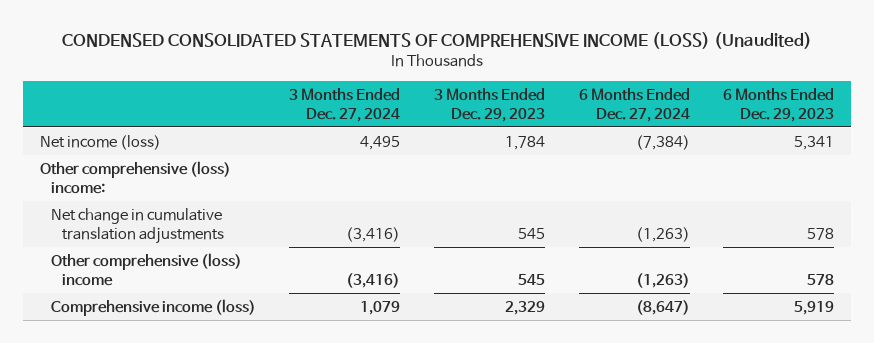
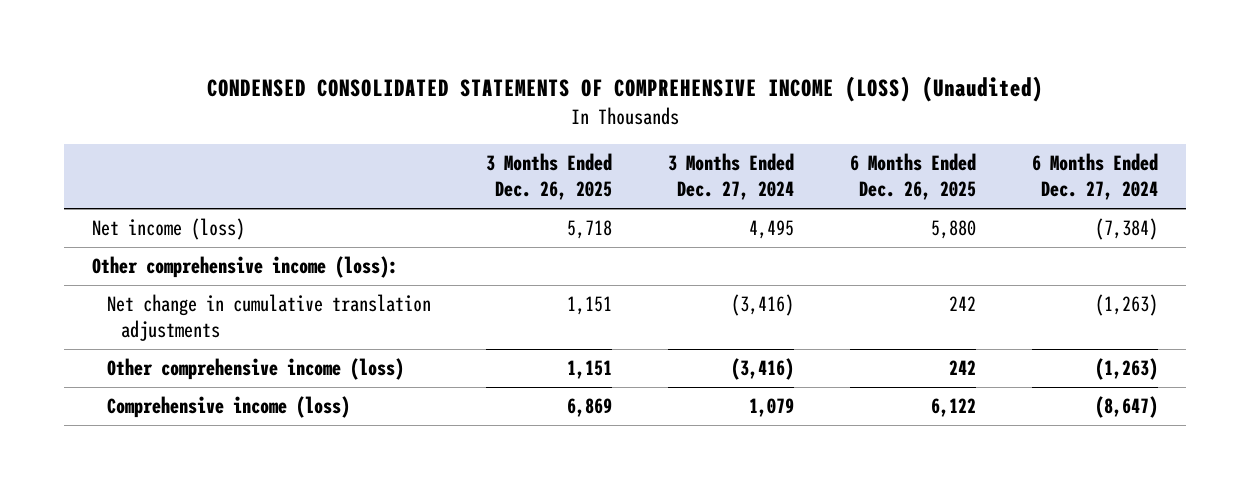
[434,87,546,122] 3 Months Ended Dec. 29, 2023 -> none
[723,87,835,122] 6 Months Ended Dec. 29, 2023 -> none
none -> [486,153,613,201] 3 Months Ended Dec. 26, 2025
none -> [850,153,977,201] 6 Months Ended Dec. 26, 2025
[39,160,231,194] Other comprehensive (loss) income: -> [92,256,399,279] Other comprehensive income (loss):
[50,252,242,286] Other comprehensive (loss) income -> [106,358,404,381] Other comprehensive income (loss)

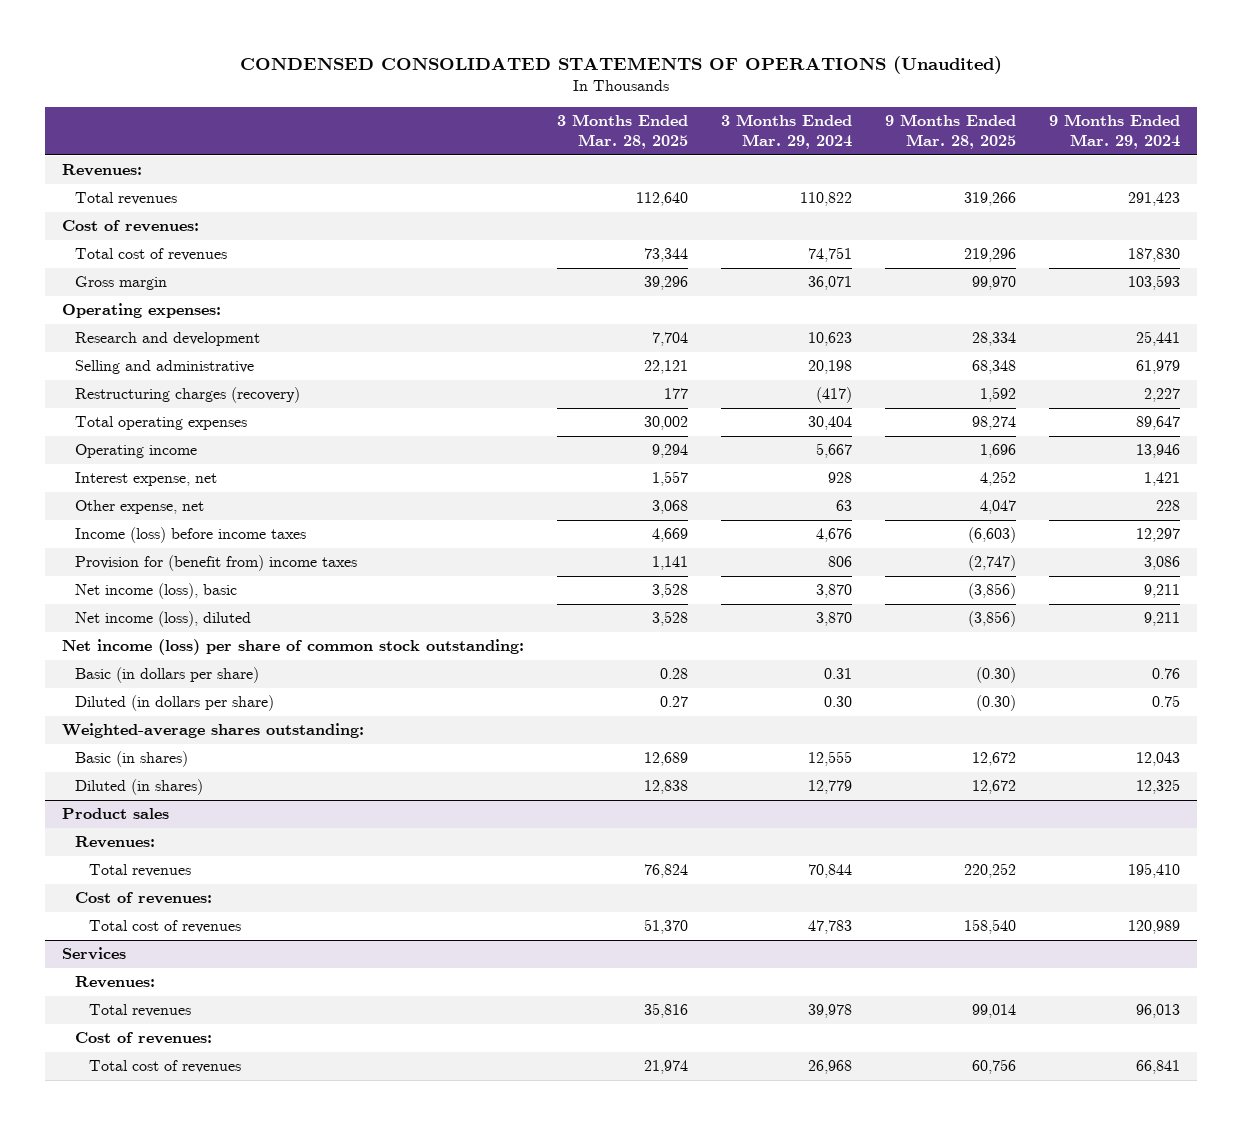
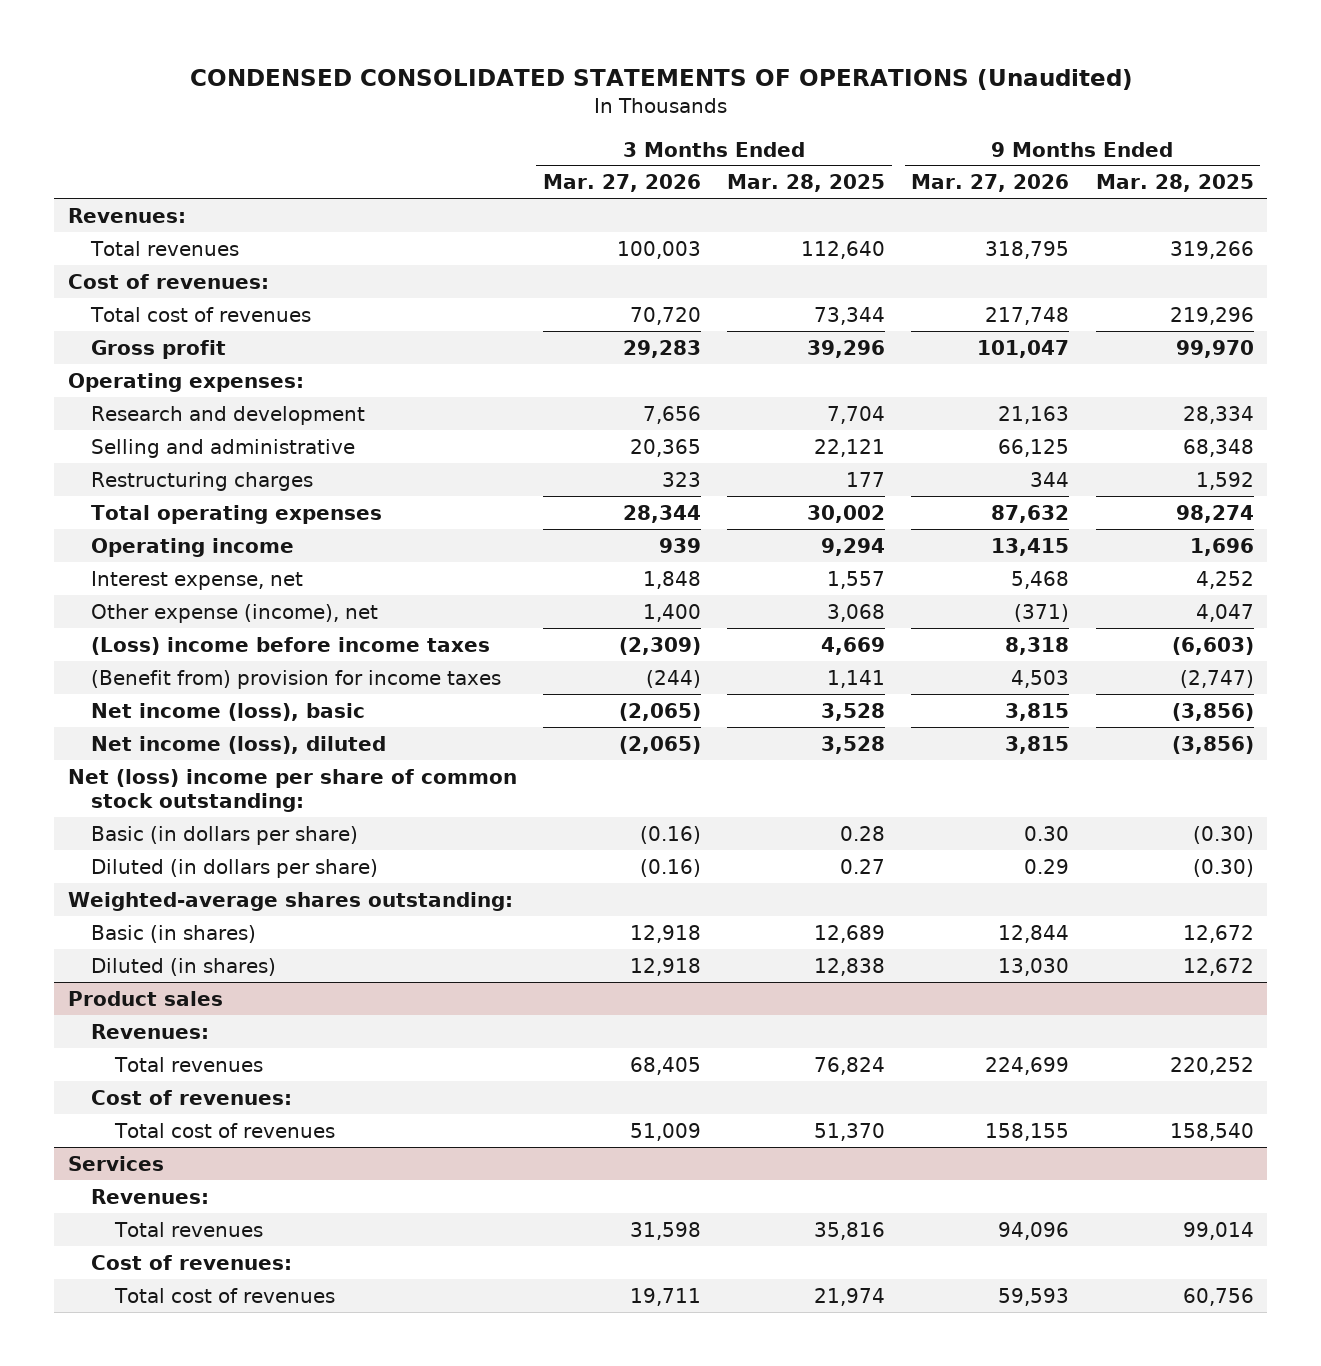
[721,114,853,150] 3 Months Ended Mar. 29, 2024 -> none
[1049,114,1181,150] 9 Months Ended Mar. 29, 2024 -> none
none -> [542,174,701,193] Mar. 27, 2026
none -> [911,174,1070,193] Mar. 27, 2026
[75,276,168,291] Gross margin -> [91,339,227,359] Gross profit
[75,387,301,404] Restructuring charges (recovery) -> [91,471,314,491] Restructuring charges
[75,500,205,515] Other expense, net -> [91,603,379,623] Other expense (income), net
[75,527,307,544] Income (loss) before income taxes -> [91,636,491,655] (Loss) income before income taxes
[75,555,358,572] Provision for (benefit from) income taxes -> [91,669,502,689] (Benefit from) provision for income taxes
[61,639,524,656] Net income (loss) per share of common stock outstanding: -> [67,768,517,813] Net (loss) income per share of common stock outstanding:

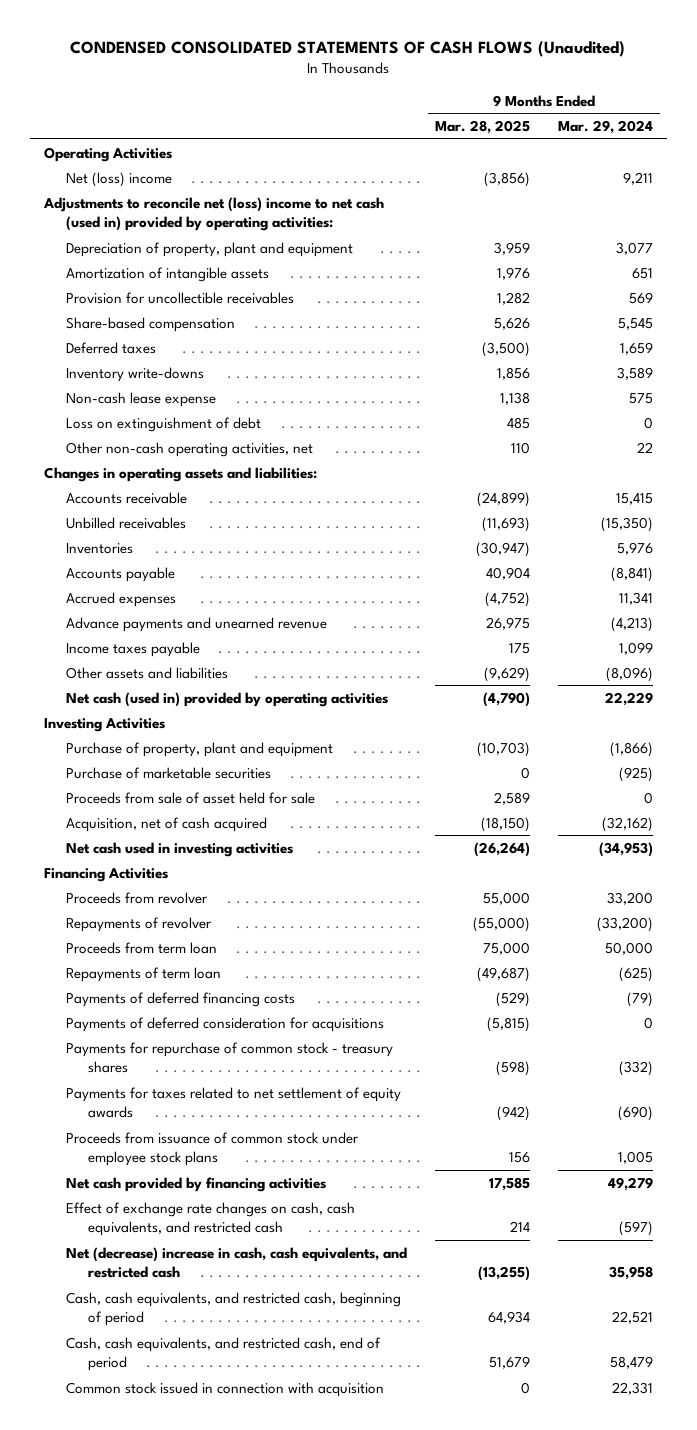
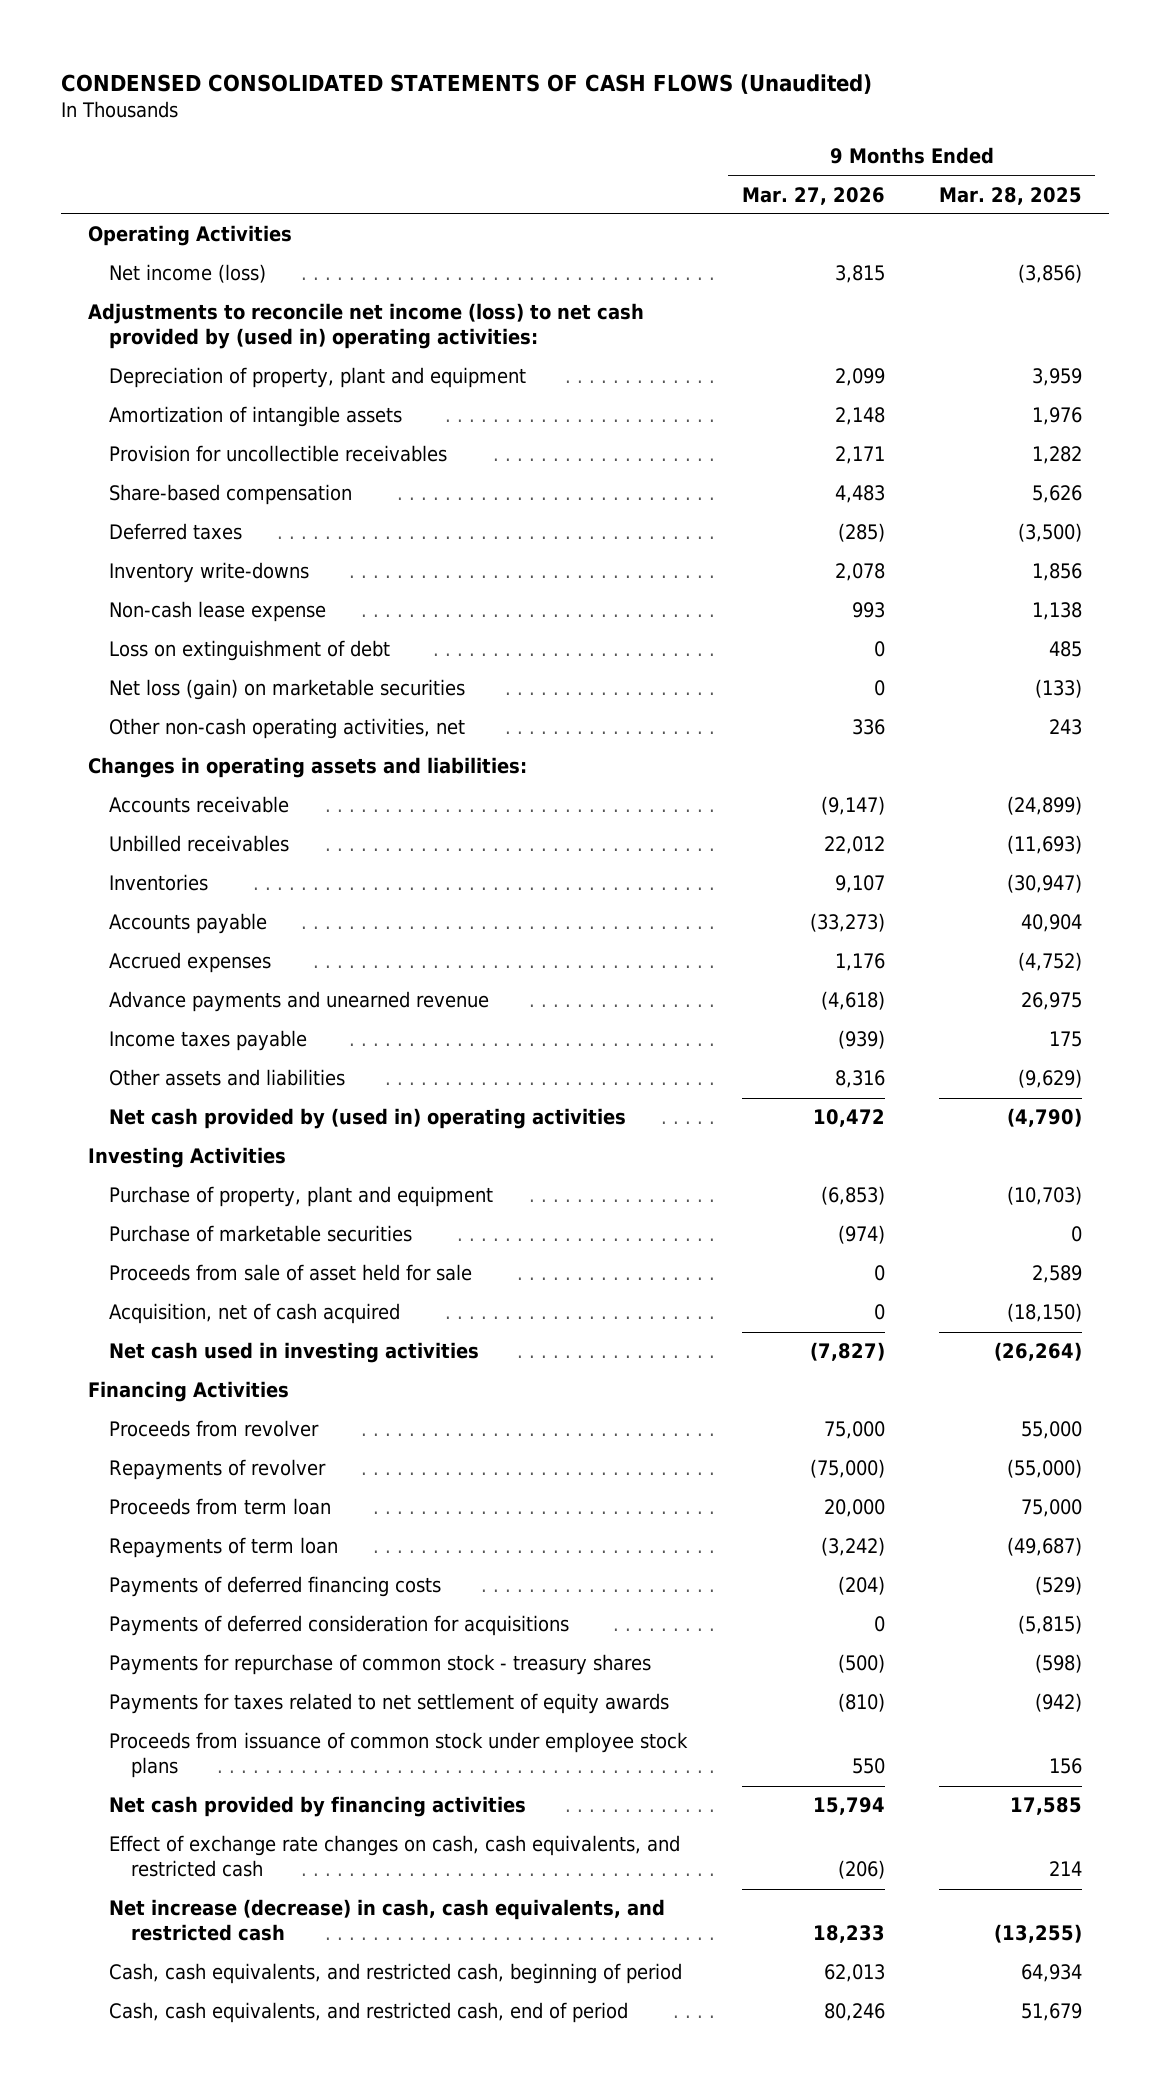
[558,119,654,134] Mar. 29, 2024 -> none
none -> [741,186,885,205] Mar. 27, 2026
[65,171,172,187] Net (loss) income -> [109,264,267,284] Net income (loss)
[42,196,384,232] Adjustments to reconcile net (loss) income to net cash (used in) provided by operating activities: -> [88,303,645,350] Adjustments to reconcile net income (loss) to net cash provided by (used in) operating activities:
none -> [109,679,466,701] Net loss (gain) on marketable securities
[511,441,531,454] 110 -> [1048,719,1082,736] 243
[65,691,388,707] Net cash (used in) provided by operating activities -> [109,1108,627,1130] Net cash provided by (used in) operating activities
[65,1246,407,1279] Net (decrease) increase in cash, cash equivalents, and restricted cash -> [109,1899,666,1942] Net increase (decrease) in cash, cash equivalents, and restricted cash
[65,1381,384,1397] Common stock issued in connection with acquisition -> none

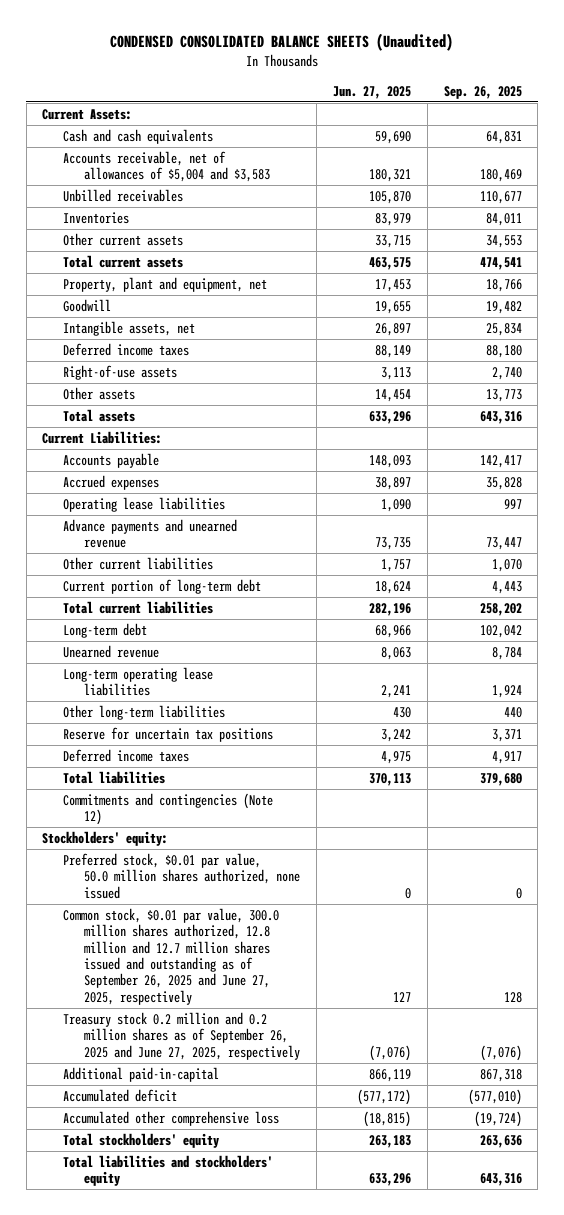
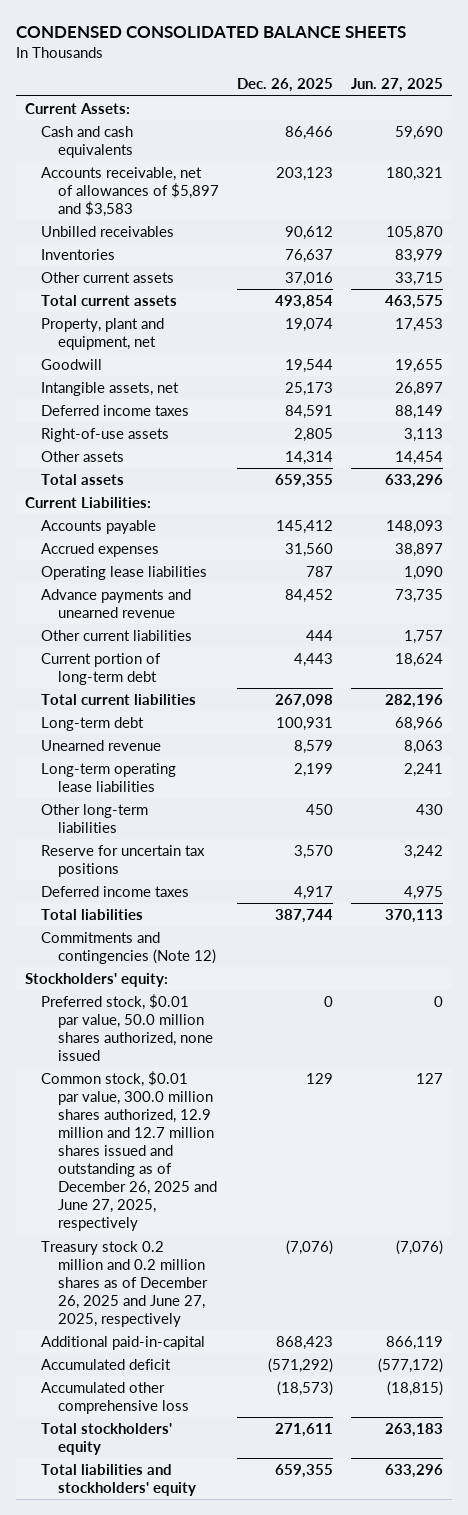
[110,33,454,52] CONDENSED CONSOLIDATED BALANCE SHEETS (Unaudited) -> [15,26,406,39] CONDENSED CONSOLIDATED BALANCE SHEETS
[443,85,522,99] Sep. 26, 2025 -> none
none -> [236,78,333,93] Dec. 26, 2025
[63,150,270,183] Accounts receivable, net of allowances of $5,004 and $3,583 -> [41,166,219,217] Accounts receivable, net of allowances of $5,897 and $3,583
[63,907,280,1005] Common stock, $0.01 par value, 300.0 million shares authorized, 12.8 million and 12.7 million shares issued and outstanding as of September 26, 2025 and June 27, 2025, respectively -> [41,1070,217,1232] Common stock, $0.01 par value, 300.0 million shares authorized, 12.9 million and 12.7 million shares issued and outstanding as of December 26, 2025 and June 27, 2025, respectively
[63,1011,300,1060] Treasury stock 0.2 million and 0.2 million shares as of September 26, 2025 and June 27, 2025, respectively -> [41,1240,208,1328] Treasury stock 0.2 million and 0.2 million shares as of December 26, 2025 and June 27, 2025, respectively

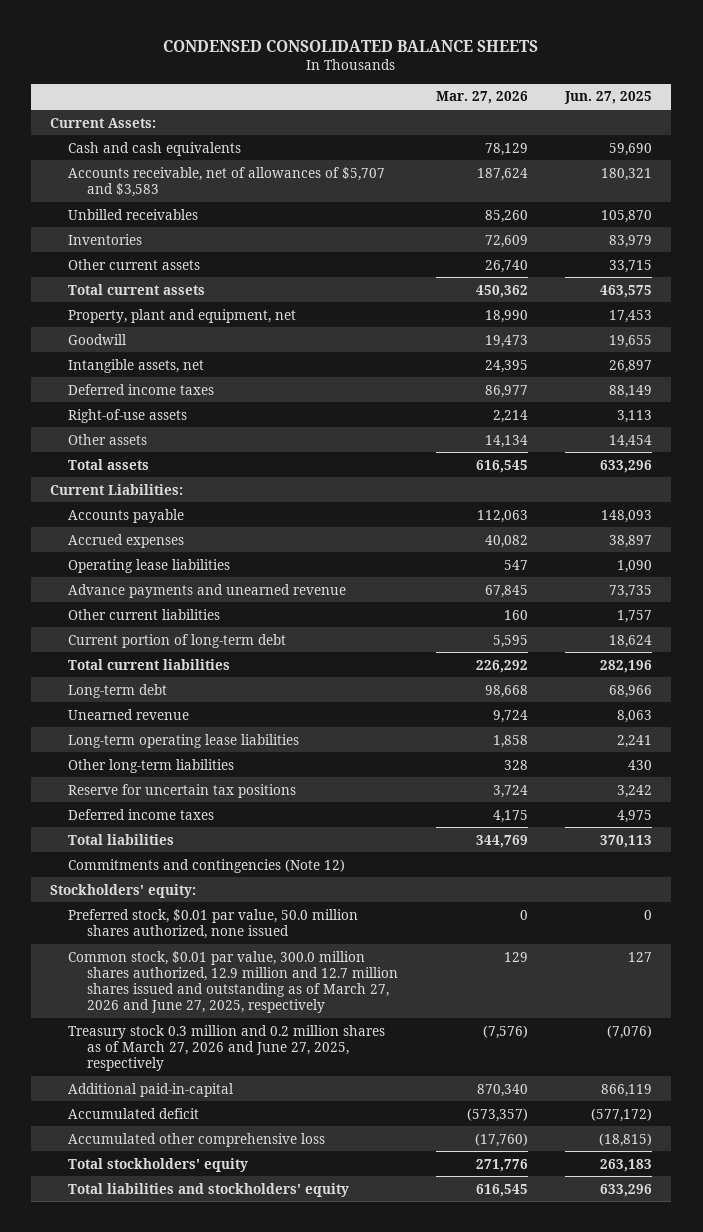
[236,78,333,93] Dec. 26, 2025 -> none
none -> [435,91,528,105] Mar. 27, 2026
[41,166,219,217] Accounts receivable, net of allowances of $5,897 and $3,583 -> [68,166,386,197] Accounts receivable, net of allowances of $5,707 and $3,583
[41,1070,217,1232] Common stock, $0.01 par value, 300.0 million shares authorized, 12.9 million and 12.7 million shares issued and outstanding as of December 26, 2025 and June 27, 2025, respectively -> [68,950,398,1014] Common stock, $0.01 par value, 300.0 million shares authorized, 12.9 million and 12.7 million shares issued and outstanding as of March 27, 2026 and June 27, 2025, respectively
[41,1240,208,1328] Treasury stock 0.2 million and 0.2 million shares as of December 26, 2025 and June 27, 2025, respectively -> [68,1024,386,1071] Treasury stock 0.3 million and 0.2 million shares as of March 27, 2026 and June 27, 2025, respectively

